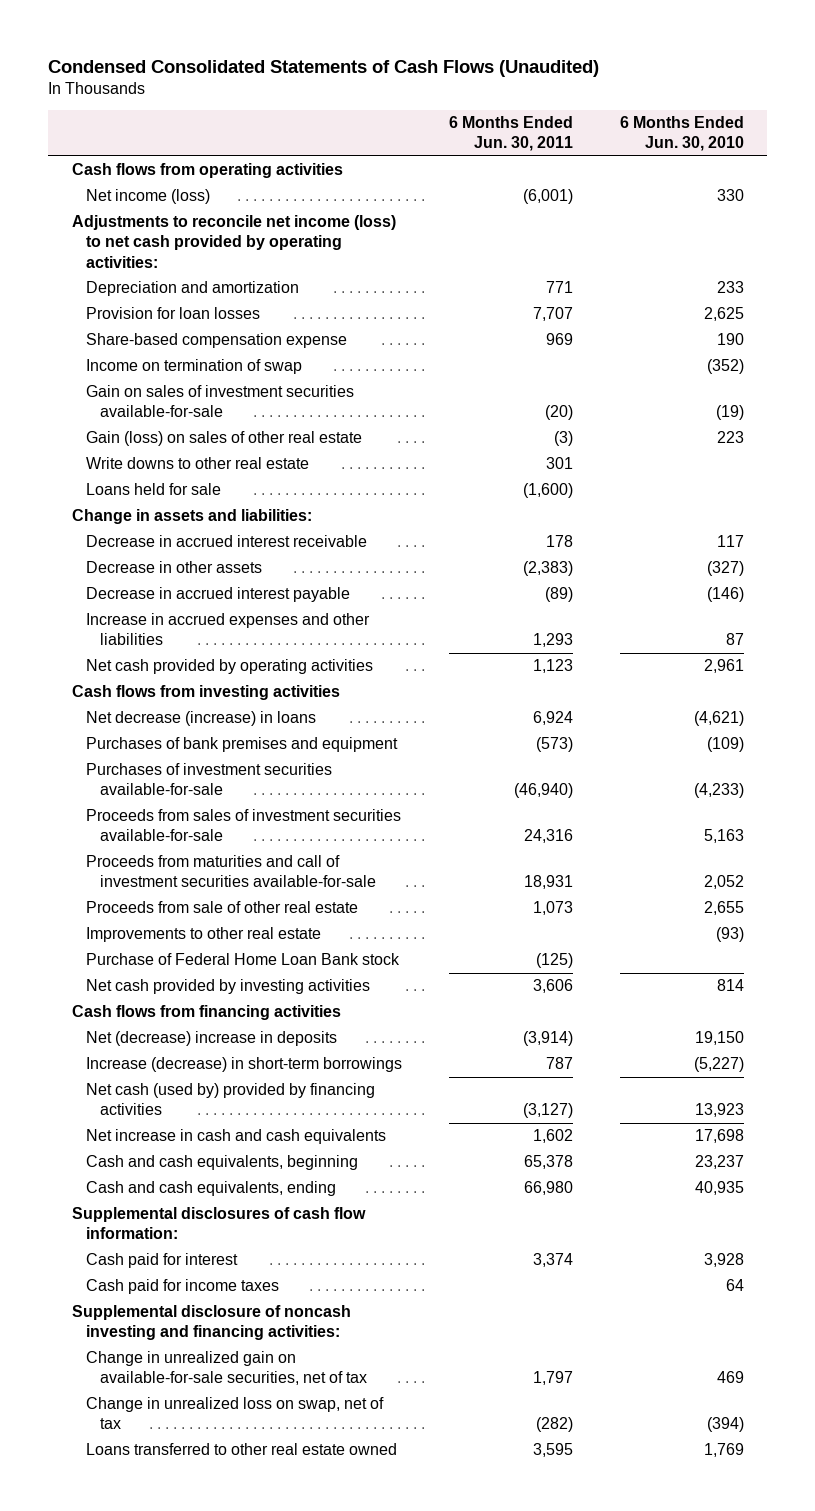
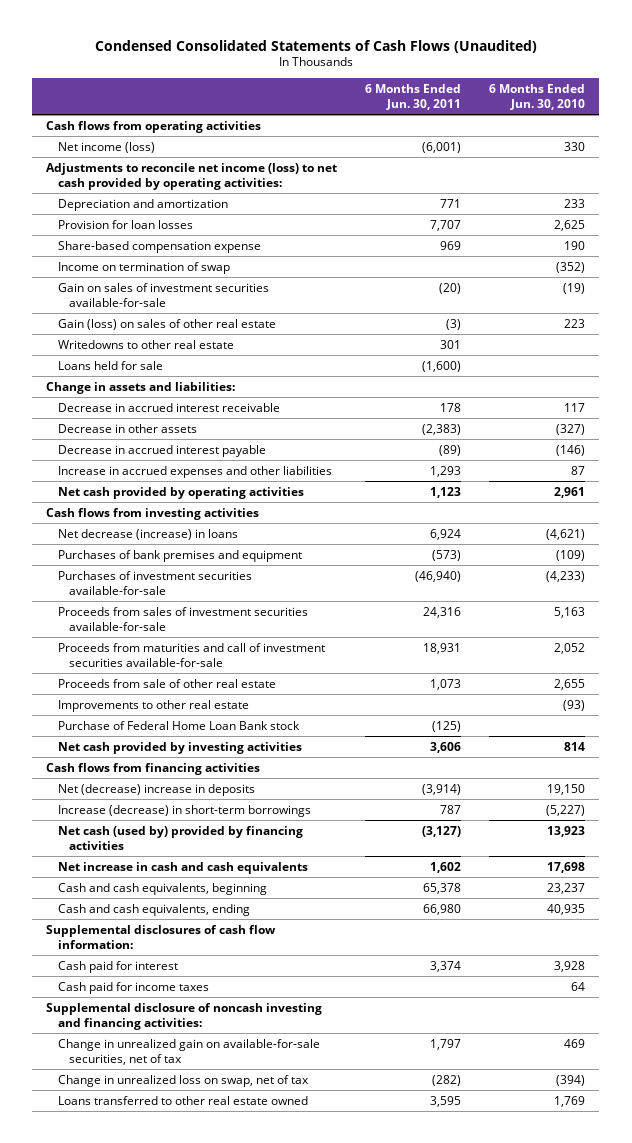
[85,457,309,470] Write downs to other real estate -> [57,339,234,349] Writedowns to other real estate

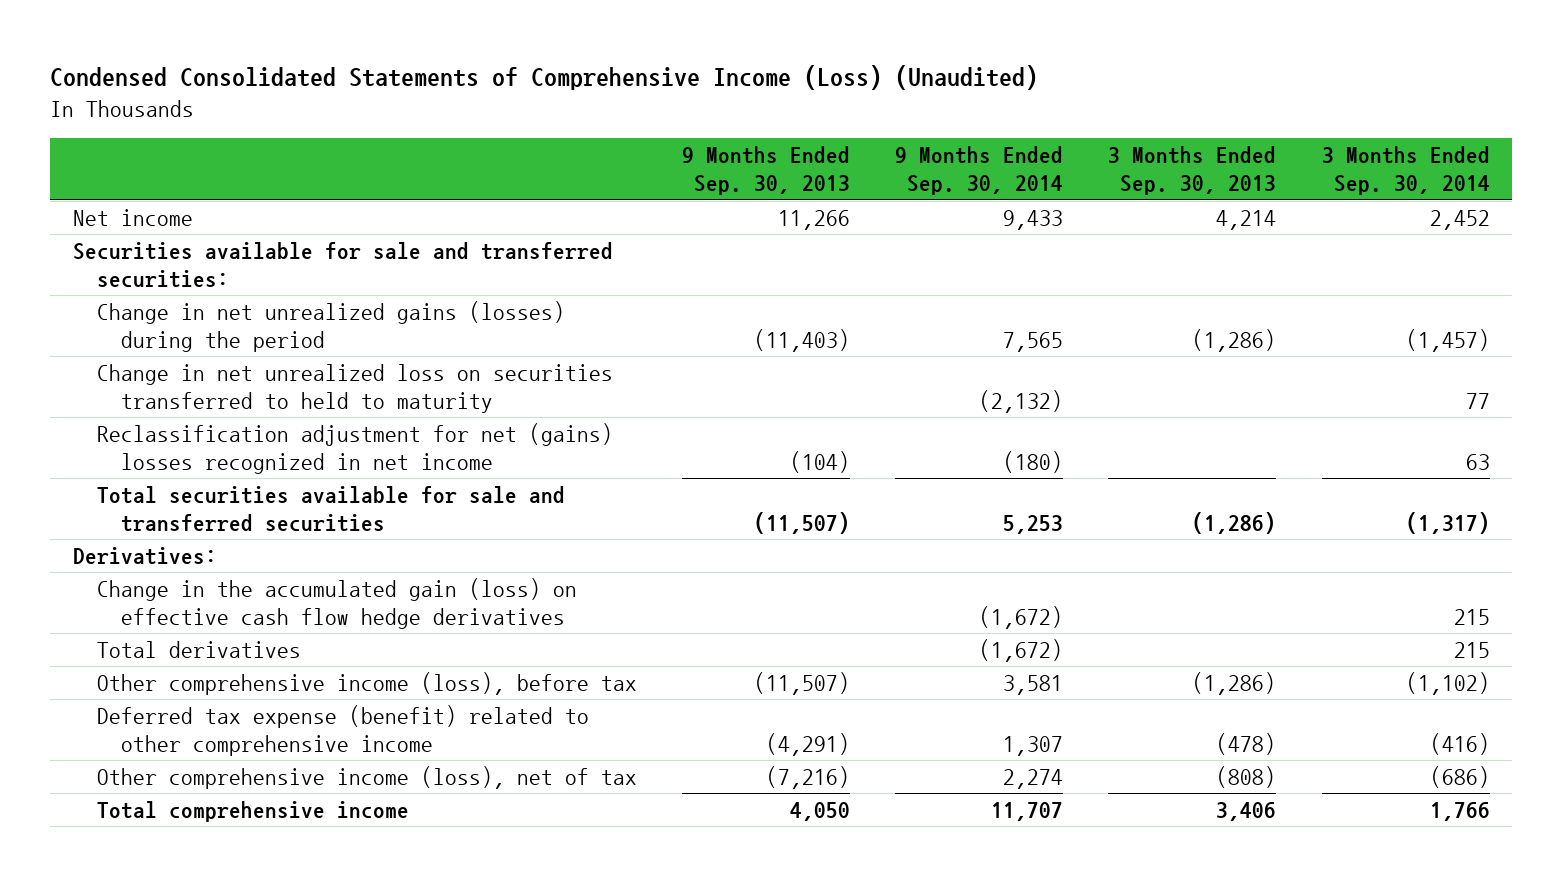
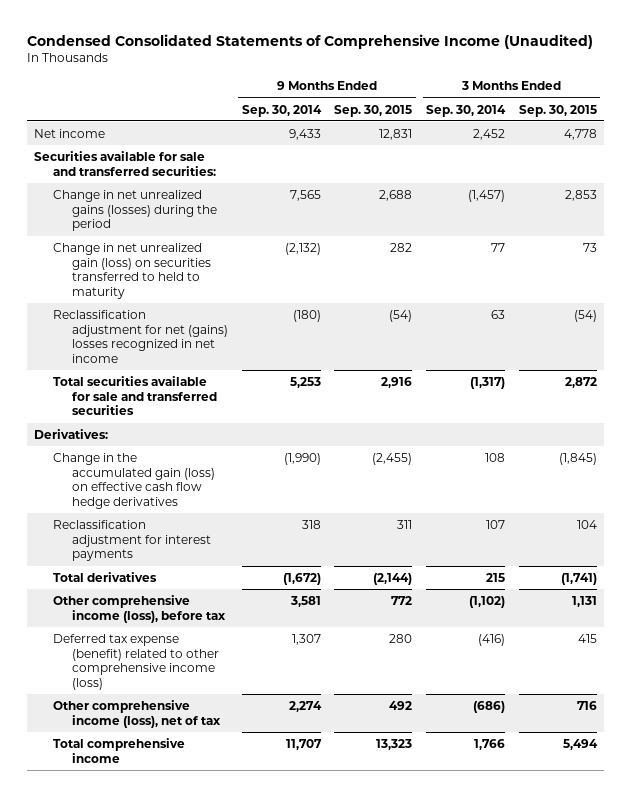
[50,65,1039,91] Condensed Consolidated Statements of Comprehensive Income (Loss) (Unaudited) -> [26,33,593,49] Condensed Consolidated Statements of Comprehensive Income (Unaudited)
[682,146,851,196] 9 Months Ended Sep. 30, 2013 -> none
[1108,146,1277,196] 3 Months Ended Sep. 30, 2013 -> none
none -> [334,104,413,117] Sep. 30, 2015
none -> [518,104,597,117] Sep. 30, 2015
[96,363,613,413] Change in net unrealized loss on securities transferred to held to maturity -> [52,242,211,300] Change in net unrealized gain (loss) on securities transferred to held to maturity
[979,605,1064,629] (1,672) -> [283,452,321,465] (1,990)
[1453,608,1490,625] 215 -> [485,452,506,462] 108
none -> [52,519,211,562] Reclassification adjustment for interest payments
[96,704,589,756] Deferred tax expense (benefit) related to other comprehensive income -> [52,633,219,691] Deferred tax expense (benefit) related to other comprehensive income (loss)

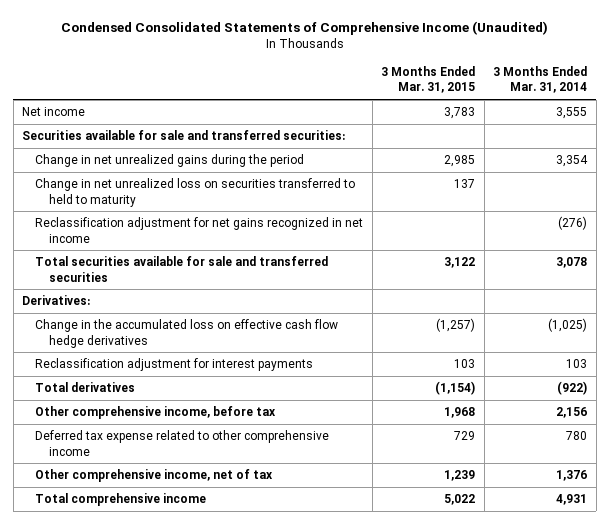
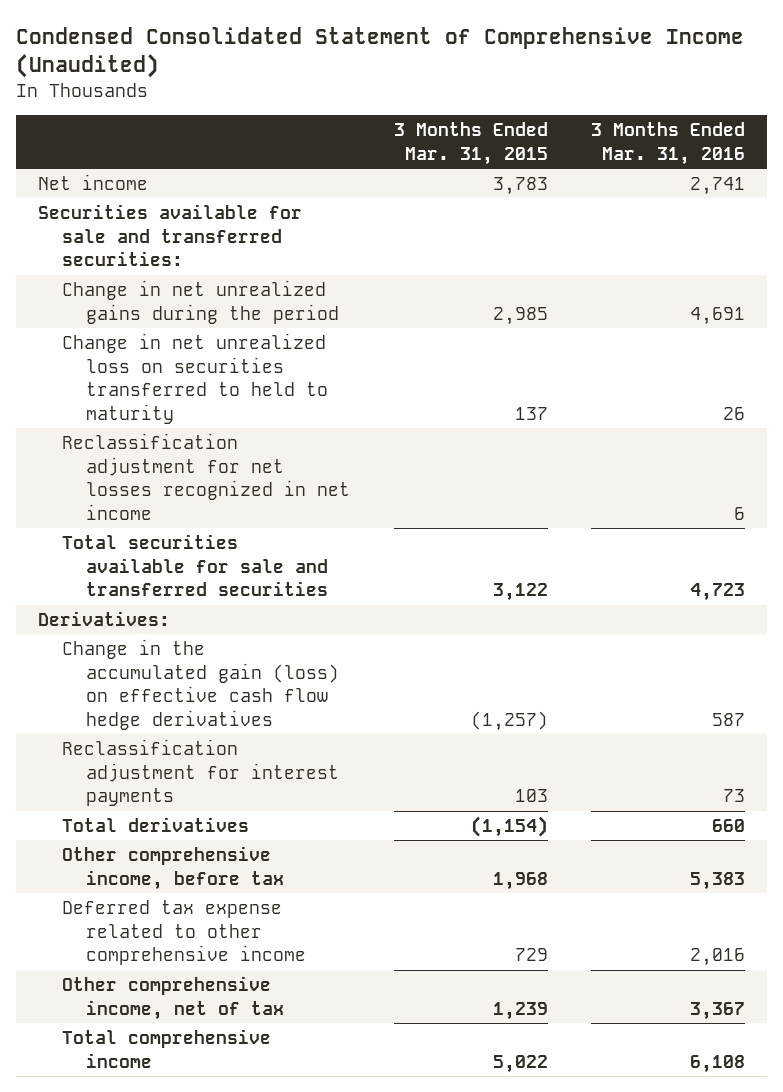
[60,20,548,35] Condensed Consolidated Statements of Comprehensive Income (Unaudited) -> [16,27,745,79] Condensed Consolidated Statement of Comprehensive Income (Unaudited)
[493,65,588,94] 3 Months Ended Mar. 31, 2014 -> none
none -> [591,122,746,165] 3 Months Ended Mar. 31, 2016
[35,217,364,243] Reclassification adjustment for net gains recognized in net income -> [62,433,351,520] Reclassification adjustment for net losses recognized in net income
[35,319,339,348] Change in the accumulated loss on effective cash flow hedge derivatives -> [62,639,340,730] Change in the accumulated gain (loss) on effective cash flow hedge derivatives

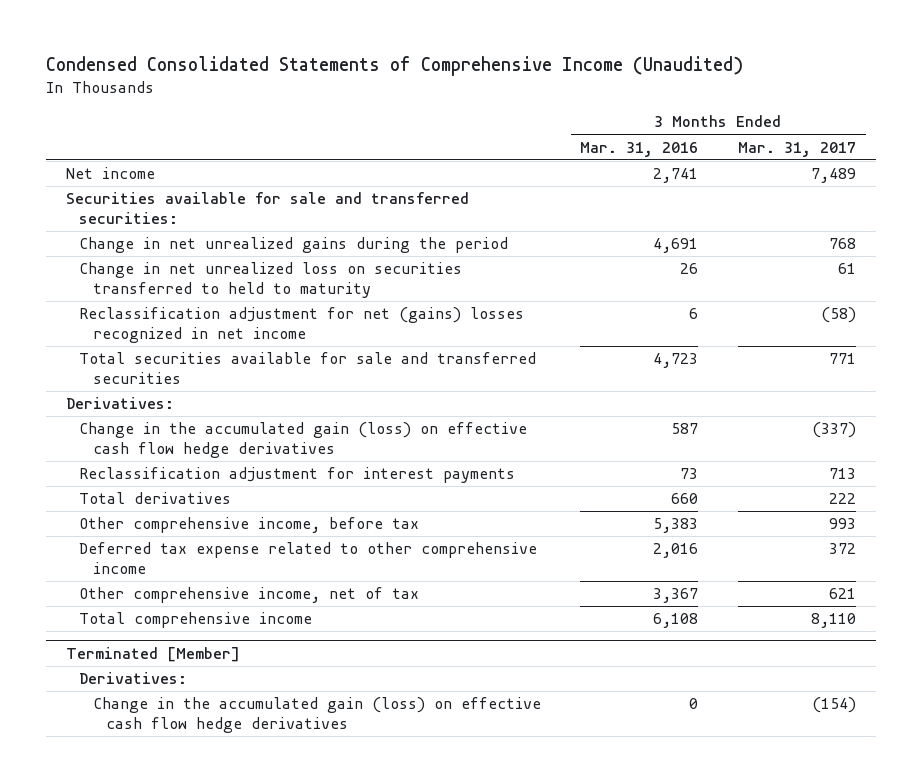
[16,27,745,79] Condensed Consolidated Statement of Comprehensive Income (Unaudited) -> [45,55,743,76] Condensed Consolidated Statements of Comprehensive Income (Unaudited)
[393,122,548,165] 3 Months Ended Mar. 31, 2015 -> none
none -> [738,141,857,157] Mar. 31, 2017
[62,433,351,520] Reclassification adjustment for net losses recognized in net income -> [79,307,525,343] Reclassification adjustment for net (gains) losses recognized in net income
none -> [65,646,240,662] Terminated [Member]
none -> [79,672,188,685] Derivatives:
none -> [92,697,541,733] Change in the accumulated gain (loss) on effective cash flow hedge derivatives

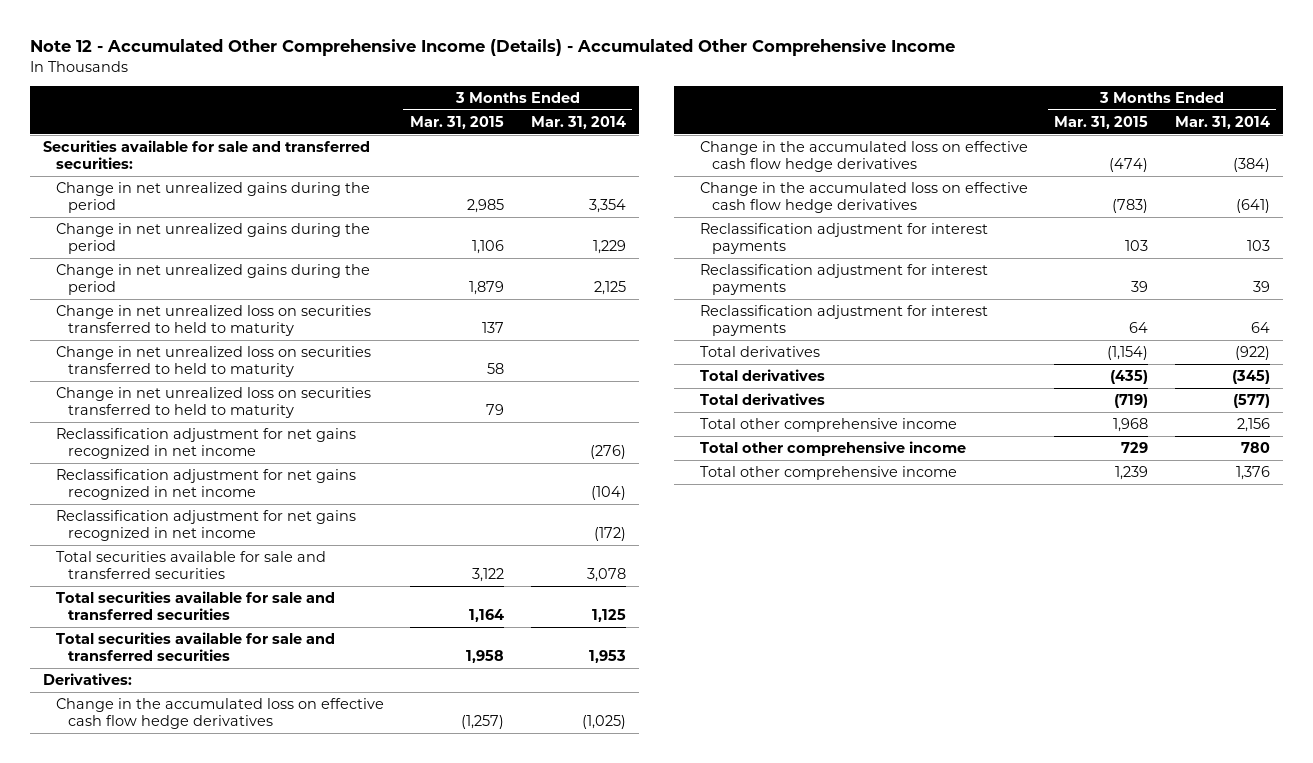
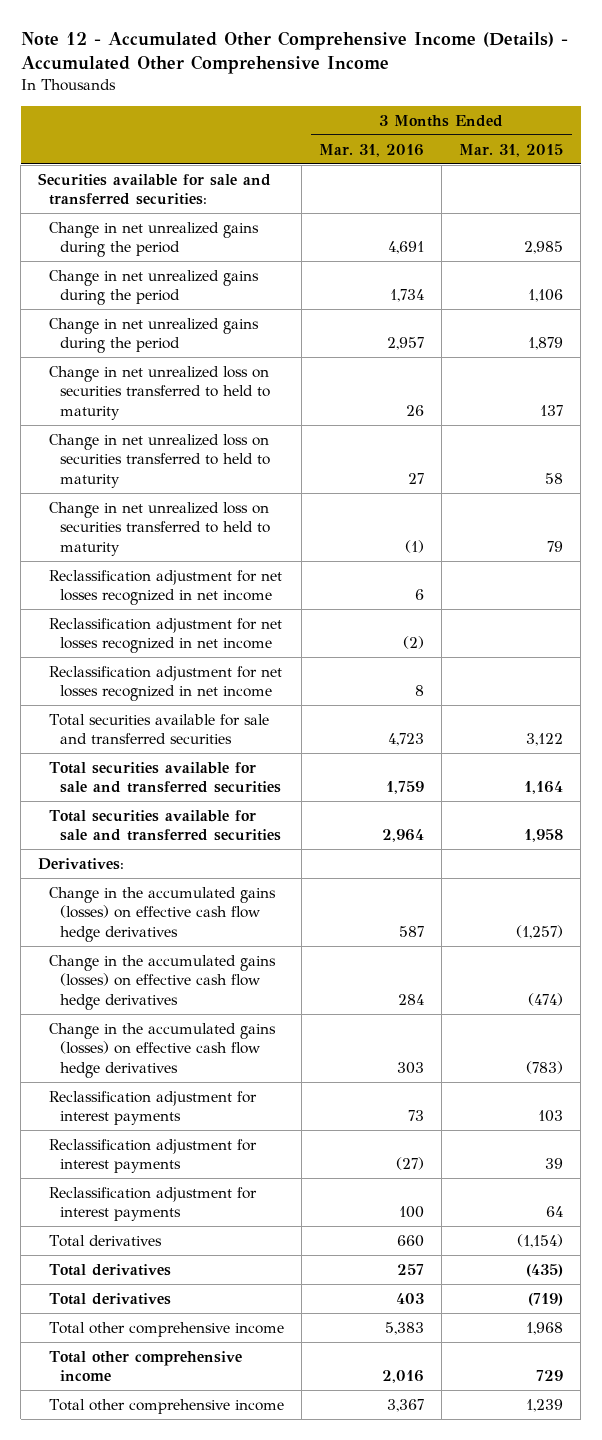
[530,115,626,129] Mar. 31, 2014 -> none
none -> [319,143,425,157] Mar. 31, 2016
[55,427,356,459] Reclassification adjustment for net gains recognized in net income -> [49,569,283,606] Reclassification adjustment for net losses recognized in net income
[55,468,356,500] Reclassification adjustment for net gains recognized in net income -> [49,617,283,654] Reclassification adjustment for net losses recognized in net income
[55,509,356,541] Reclassification adjustment for net gains recognized in net income -> [49,665,283,702] Reclassification adjustment for net losses recognized in net income
[55,697,384,729] Change in the accumulated loss on effective cash flow hedge derivatives -> [49,886,277,942] Change in the accumulated gains (losses) on effective cash flow hedge derivatives
[699,140,1028,172] Change in the accumulated loss on effective cash flow hedge derivatives -> [49,954,277,1010] Change in the accumulated gains (losses) on effective cash flow hedge derivatives
[699,181,1028,213] Change in the accumulated loss on effective cash flow hedge derivatives -> [49,1022,277,1078] Change in the accumulated gains (losses) on effective cash flow hedge derivatives

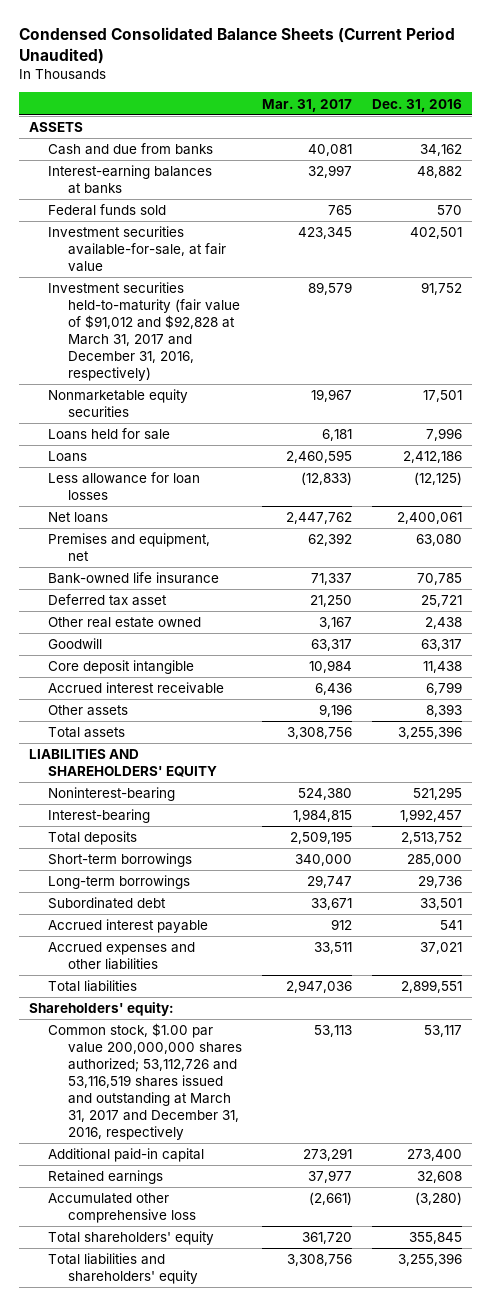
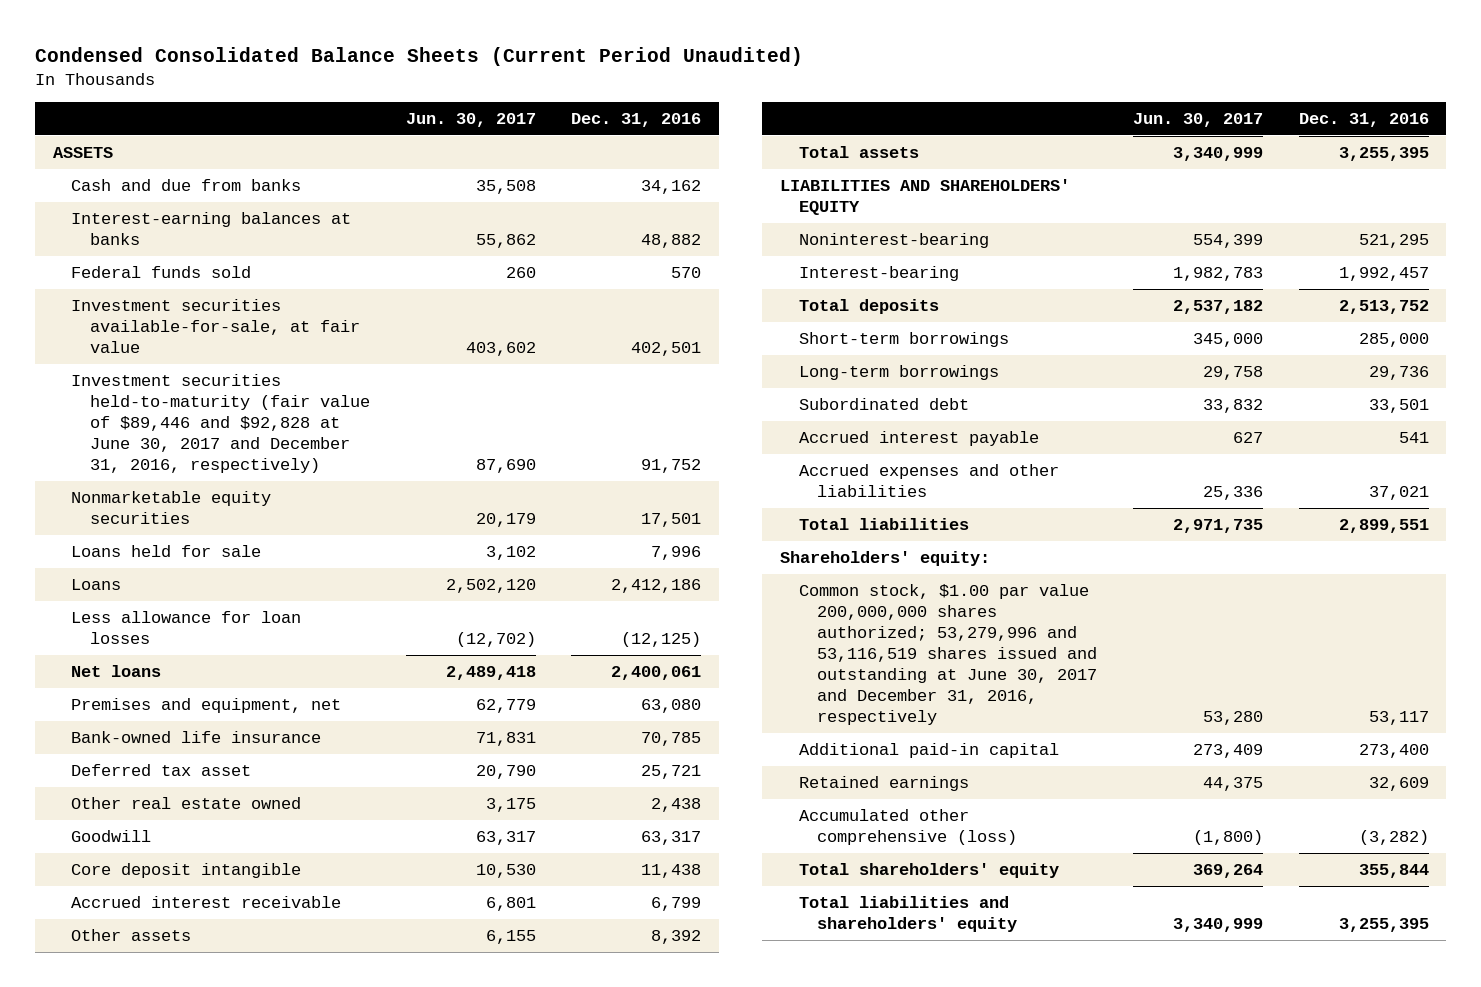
[262,98,353,112] Mar. 31, 2017 -> none
none -> [405,112,536,127] Jun. 30, 2017
[48,282,240,382] Investment securities held-to-maturity (fair value of $91,012 and $92,828 at March 31, 2017 and December 31, 2016, respectively) -> [71,374,371,473] Investment securities held-to-maturity (fair value of $89,446 and $92,828 at June 30, 2017 and December 31, 2016, respectively)
[426,704,463,718] 8,393 -> [651,930,702,945] 8,392
[398,726,463,740] 3,255,396 -> [1338,147,1429,162] 3,255,395
[48,1023,242,1141] Common stock, $1.00 par value 200,000,000 shares authorized; 53,112,726 and 53,116,519 shares issued and outstanding at March 31, 2017 and December 31, 2016, respectively -> [798,584,1098,725] Common stock, $1.00 par value 200,000,000 shares authorized; 53,279,996 and 53,116,519 shares issued and outstanding at June 30, 2017 and December 31, 2016, respectively
[417,1171,463,1184] 32,608 -> [1368,777,1429,792] 32,609
[48,1193,196,1224] Accumulated other comprehensive loss -> [798,809,1018,846] Accumulated other comprehensive (loss)
[415,1192,463,1206] (3,280) -> [1358,830,1429,846] (3,282)
[409,1232,463,1245] 355,845 -> [1358,864,1429,879] 355,844
[398,1253,463,1267] 3,255,396 -> [1338,918,1429,933] 3,255,395

